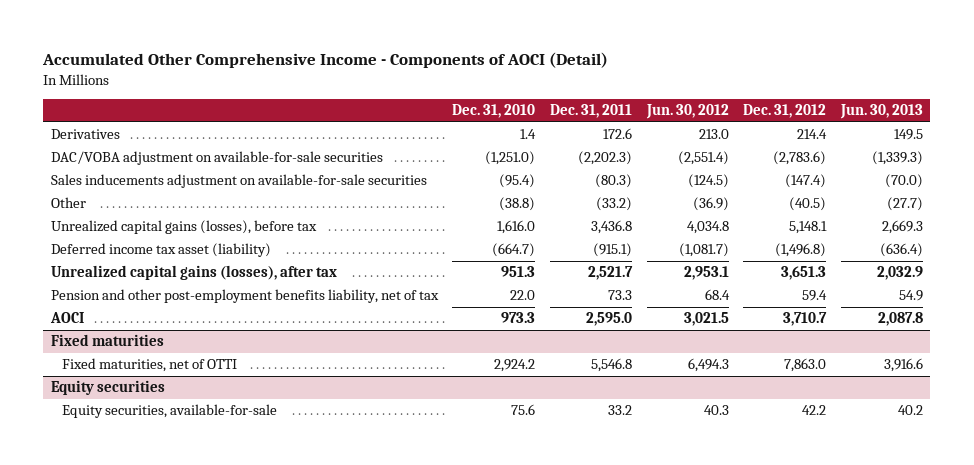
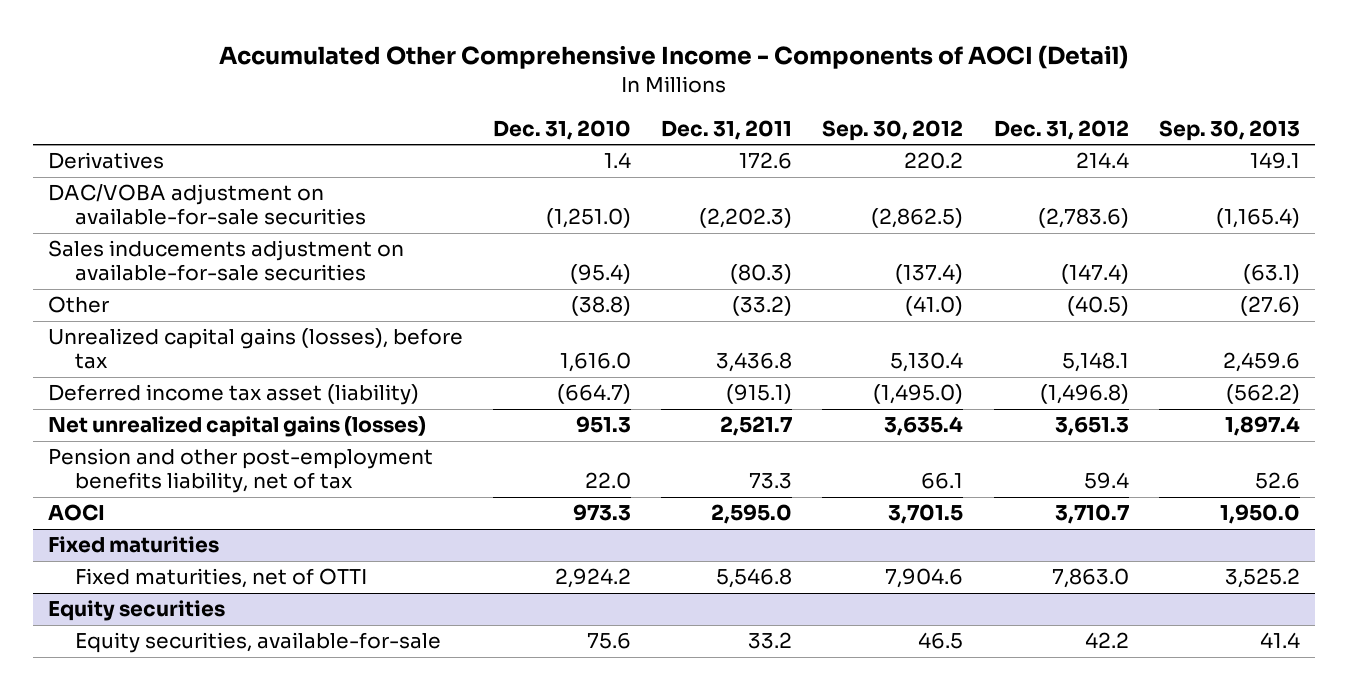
[645,104,729,120] Jun. 30, 2012 -> none
[839,104,923,120] Jun. 30, 2013 -> none
none -> [822,119,964,141] Sep. 30, 2012
none -> [1158,119,1300,141] Sep. 30, 2013
[50,265,337,281] Unrealized capital gains (losses), after tax -> [47,416,426,438] Net unrealized capital gains (losses)

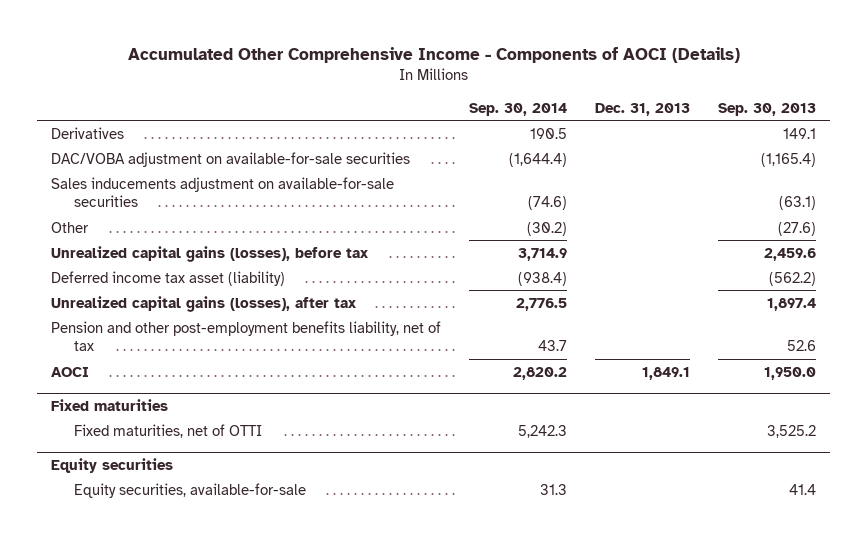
[218,45,1128,70] Accumulated Other Comprehensive Income - Components of AOCI (Detail) -> [127,47,740,64] Accumulated Other Comprehensive Income - Components of AOCI (Details)
[493,119,632,140] Dec. 31, 2010 -> none
[661,119,793,140] Dec. 31, 2011 -> none
[822,119,964,141] Sep. 30, 2012 -> none
[993,119,1129,140] Dec. 31, 2012 -> none
none -> [469,103,568,117] Sep. 30, 2014
none -> [595,103,691,117] Dec. 31, 2013
[47,416,426,438] Net unrealized capital gains (losses) -> [51,295,357,312] Unrealized capital gains (losses), after tax

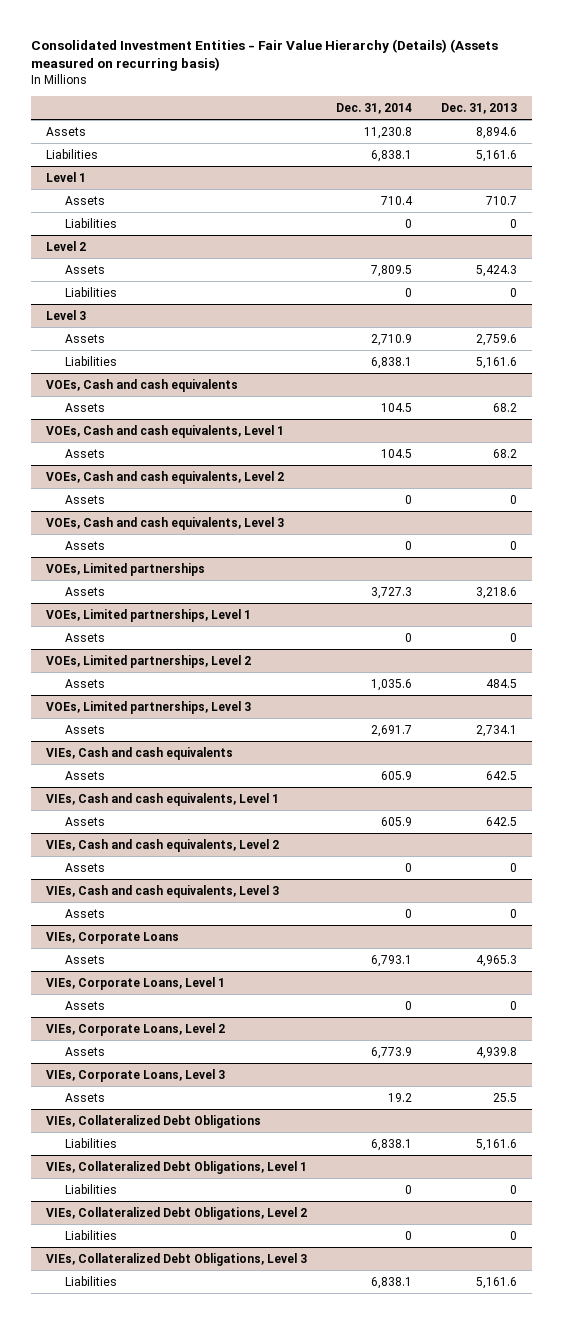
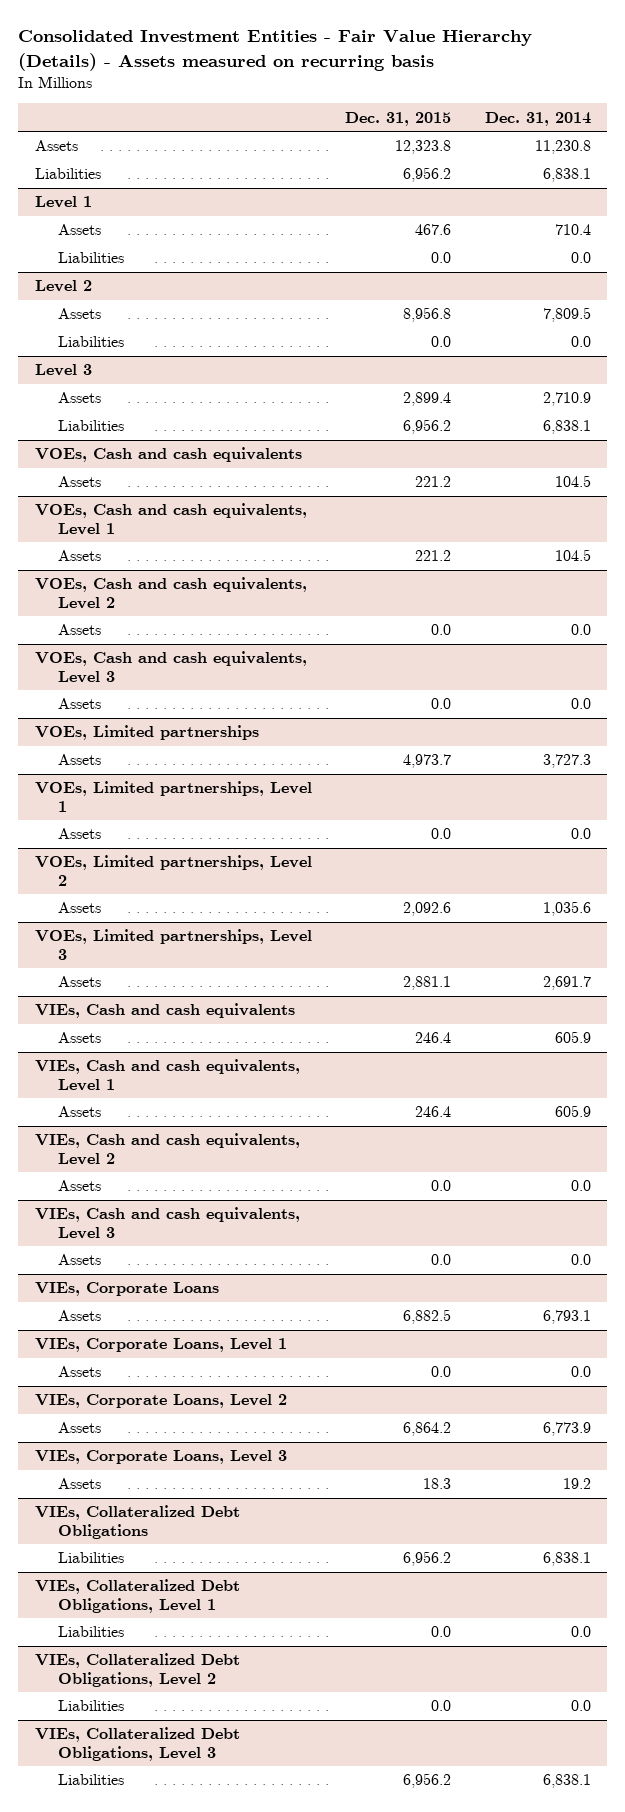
[31,38,499,71] Consolidated Investment Entities - Fair Value Hierarchy (Details) (Assets measured on recurring basis) -> [18,30,533,71] Consolidated Investment Entities - Fair Value Hierarchy (Details) - Assets measured on recurring basis
[441,102,518,114] Dec. 31, 2013 -> none
none -> [345,111,452,126] Dec. 31, 2015
[404,218,412,228] 0 -> [570,252,591,264] 0.0
[404,287,412,297] 0 -> [570,336,591,348] 0.0
[404,494,412,504] 0 -> [570,624,591,636] 0.0
[404,540,412,550] 0 -> [570,698,591,710] 0.0
[404,632,412,642] 0 -> [570,828,591,840] 0.0
[404,862,412,872] 0 -> [570,1180,591,1192] 0.0
[404,908,412,918] 0 -> [570,1254,591,1266] 0.0
[404,1000,412,1010] 0 -> [570,1366,591,1378] 0.0
[404,1184,412,1194] 0 -> [570,1626,591,1638] 0.0
[404,1230,412,1240] 0 -> [570,1700,591,1712] 0.0

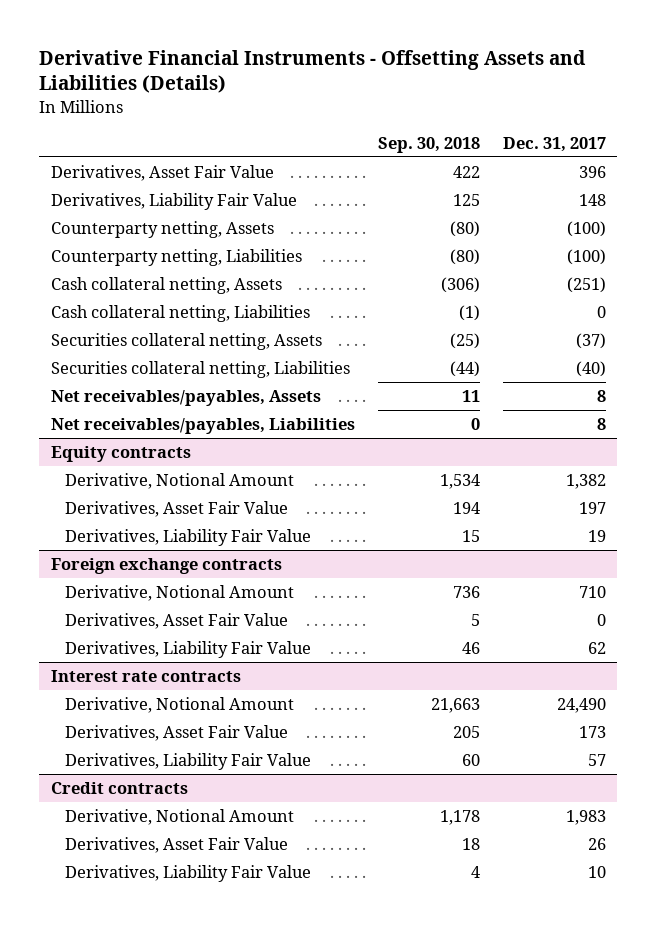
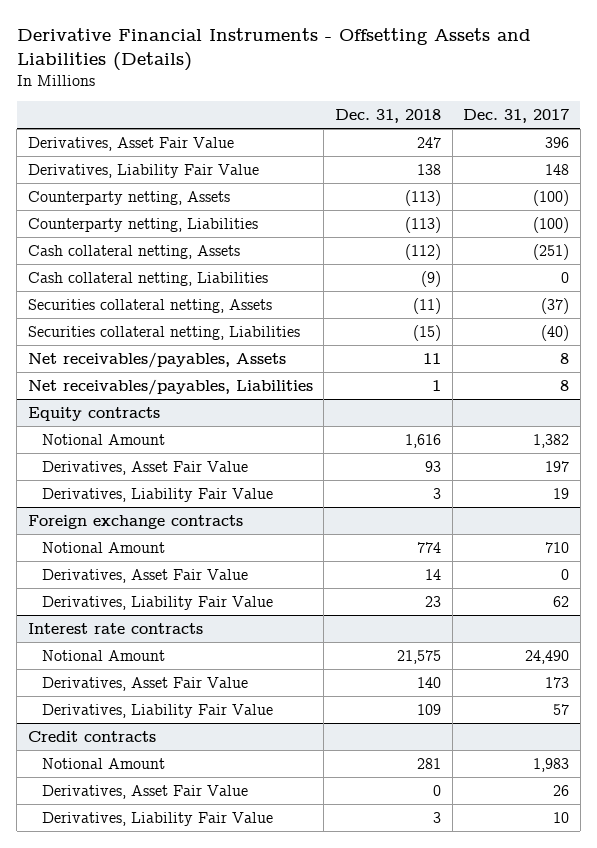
[377,136,480,153] Sep. 30, 2018 -> none
none -> [334,108,441,123] Dec. 31, 2018
[65,472,295,489] Derivative, Notional Amount -> [42,433,166,445] Notional Amount
[65,584,295,601] Derivative, Notional Amount -> [42,541,166,553] Notional Amount
[65,696,295,713] Derivative, Notional Amount -> [42,649,166,661] Notional Amount
[65,808,295,825] Derivative, Notional Amount -> [42,757,166,769] Notional Amount

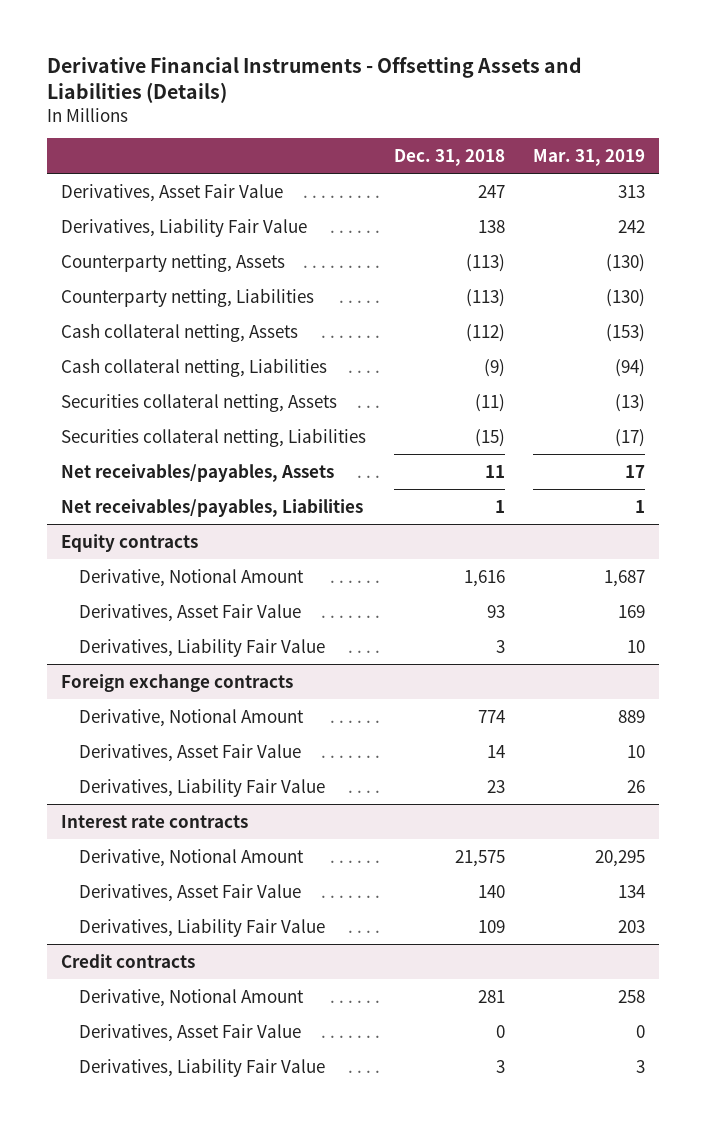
[463,108,570,123] Dec. 31, 2017 -> none
none -> [532,149,645,167] Mar. 31, 2019
[42,433,166,445] Notional Amount -> [79,568,305,587] Derivative, Notional Amount
[42,541,166,553] Notional Amount -> [79,708,305,727] Derivative, Notional Amount
[42,649,166,661] Notional Amount -> [79,848,305,867] Derivative, Notional Amount
[42,757,166,769] Notional Amount -> [79,988,305,1007] Derivative, Notional Amount

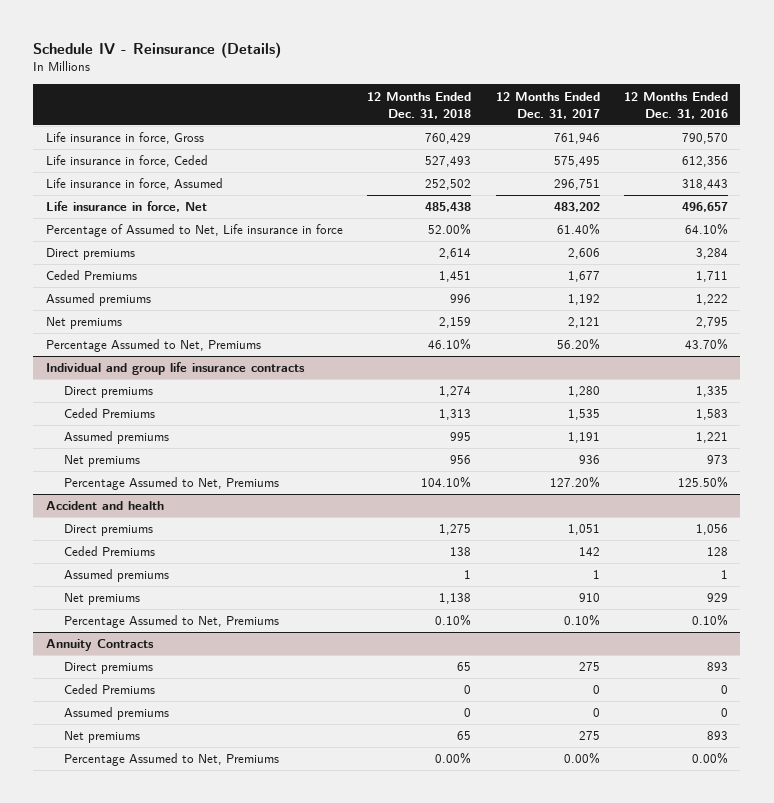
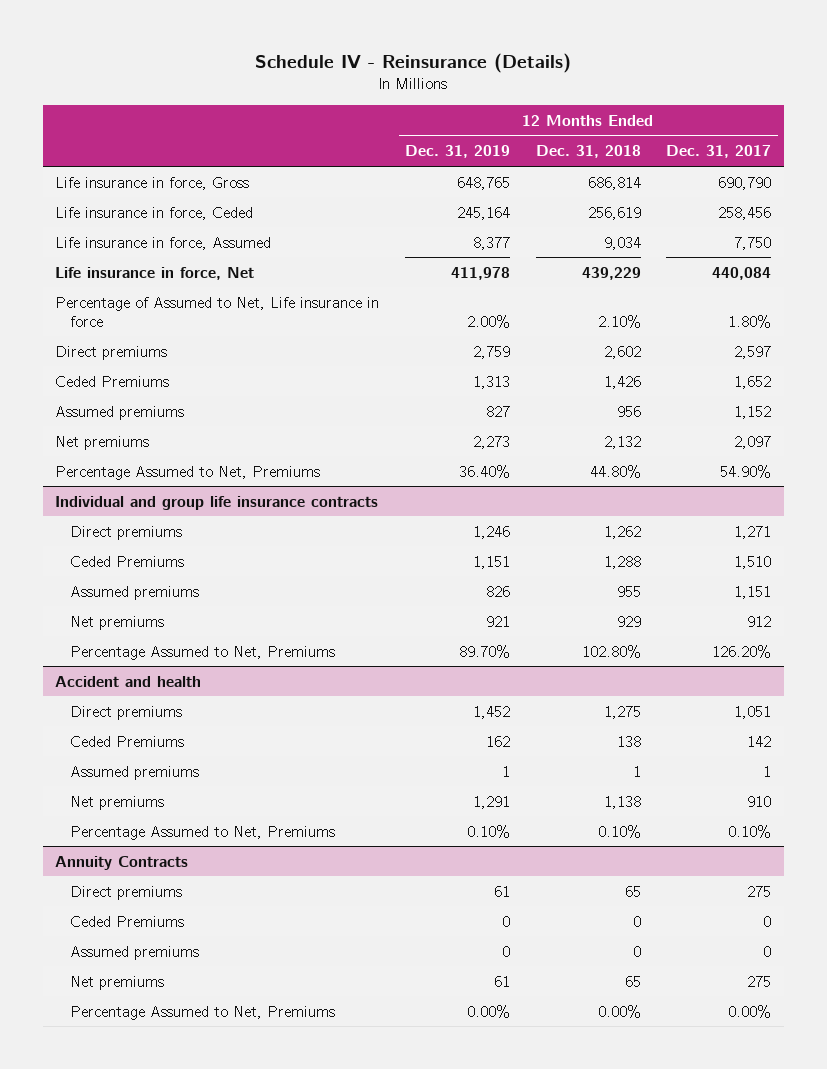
[623,91,728,119] 12 Months Ended Dec. 31, 2016 -> none
none -> [405,145,511,159] Dec. 31, 2019
[425,133,472,145] 760,429 -> [587,176,641,190] 686,814
[553,133,600,145] 761,946 -> [718,176,772,190] 690,790
[425,156,472,168] 527,493 -> [587,206,641,220] 256,619
[553,156,600,168] 575,495 -> [718,206,772,220] 258,456
[425,179,472,191] 252,502 -> [603,236,641,250] 9,034
[553,179,600,191] 296,751 -> [734,236,772,250] 7,750
[425,202,472,213] 485,438 -> [581,266,641,280] 439,229
[553,202,600,213] 483,202 -> [712,266,772,280] 440,084
[428,223,472,236] 52.00% -> [597,314,641,328] 2.10%
[556,223,600,236] 61.40% -> [728,314,772,328] 1.80%
[439,248,472,260] 2,614 -> [603,345,641,359] 2,602
[567,248,600,260] 2,606 -> [734,345,772,359] 2,597
[439,271,472,283] 1,451 -> [603,375,641,389] 1,426
[567,271,600,283] 1,677 -> [734,375,772,389] 1,652
[450,294,472,304] 996 -> [616,405,641,417] 956
[567,294,600,306] 1,192 -> [734,405,772,419] 1,152
[439,317,472,329] 2,159 -> [603,435,641,449] 2,132
[567,317,600,329] 2,121 -> [734,435,772,449] 2,097
[428,338,472,351] 46.10% -> [589,464,641,478] 44.80%
[556,338,600,351] 56.20% -> [720,464,772,478] 54.90%
[439,386,472,398] 1,274 -> [603,525,641,539] 1,262
[567,386,600,398] 1,280 -> [734,525,772,539] 1,271
[439,409,472,421] 1,313 -> [603,555,641,569] 1,288
[567,409,600,421] 1,535 -> [734,555,772,569] 1,510
[450,432,472,442] 995 -> [616,585,641,597] 955
[567,432,600,444] 1,191 -> [734,585,772,599] 1,151
[450,455,472,465] 956 -> [616,615,641,627] 929
[578,455,600,465] 936 -> [747,615,772,627] 912
[421,476,472,489] 104.10% -> [581,644,641,658] 102.80%
[549,476,600,489] 127.20% -> [712,644,772,658] 126.20%

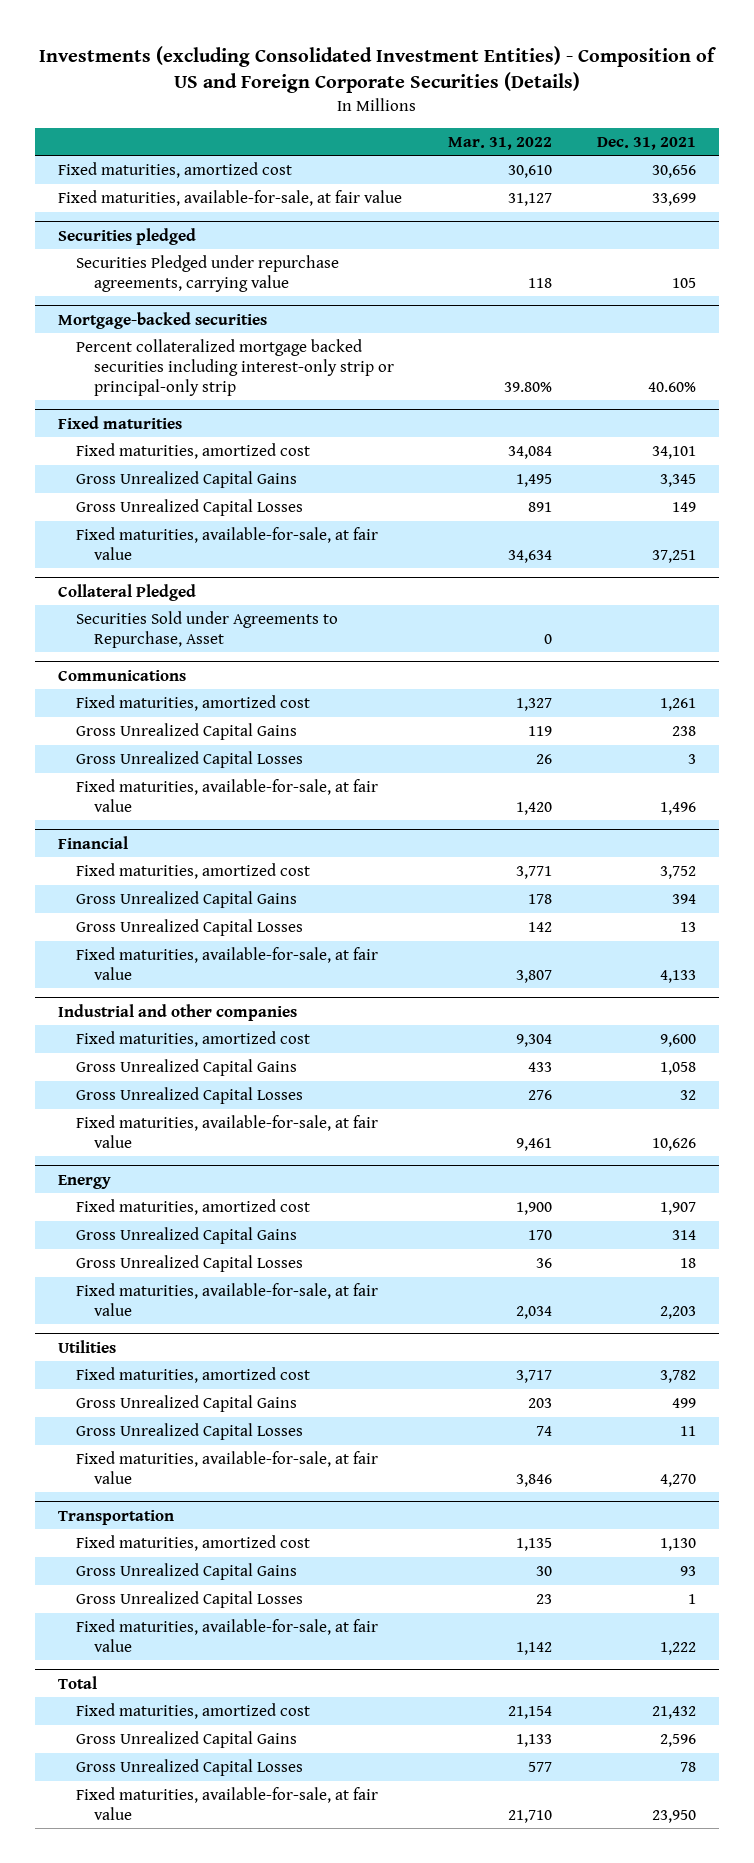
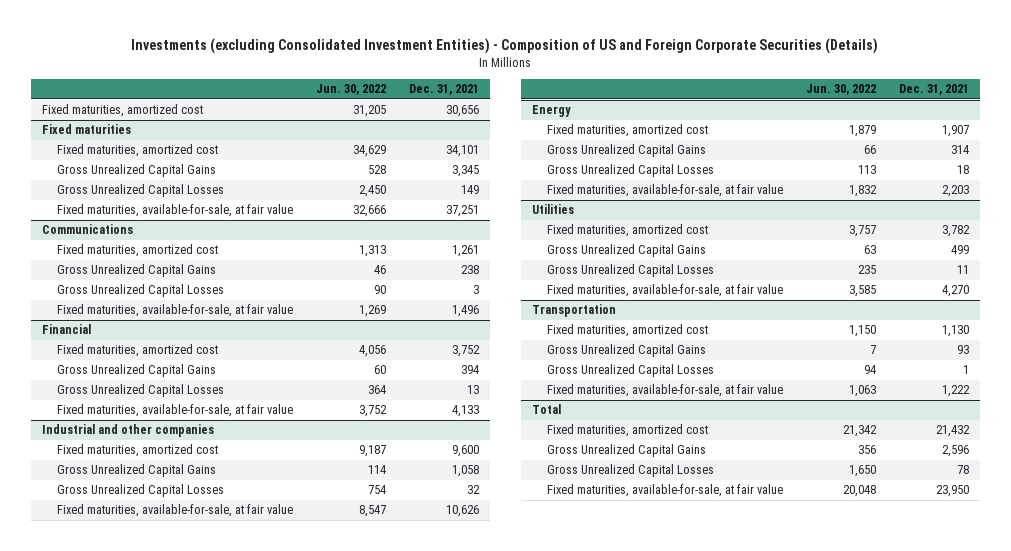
[447,136,552,150] Mar. 31, 2022 -> none
none -> [315,84,386,96] Jun. 30, 2022
[58,190,403,207] Fixed maturities, available-for-sale, at fair value -> none
[58,227,197,245] Securities pledged -> none
[75,255,339,292] Securities Pledged under repurchase agreements, carrying value -> none
[58,311,268,329] Mortgage-backed securities -> none
[75,339,394,396] Percent collateralized mortgage backed securities including interest-only strip or principal-only strip -> none
[58,583,197,601] Collateral Pledged -> none
[75,611,338,648] Securities Sold under Agreements to Repurchase, Asset -> none

